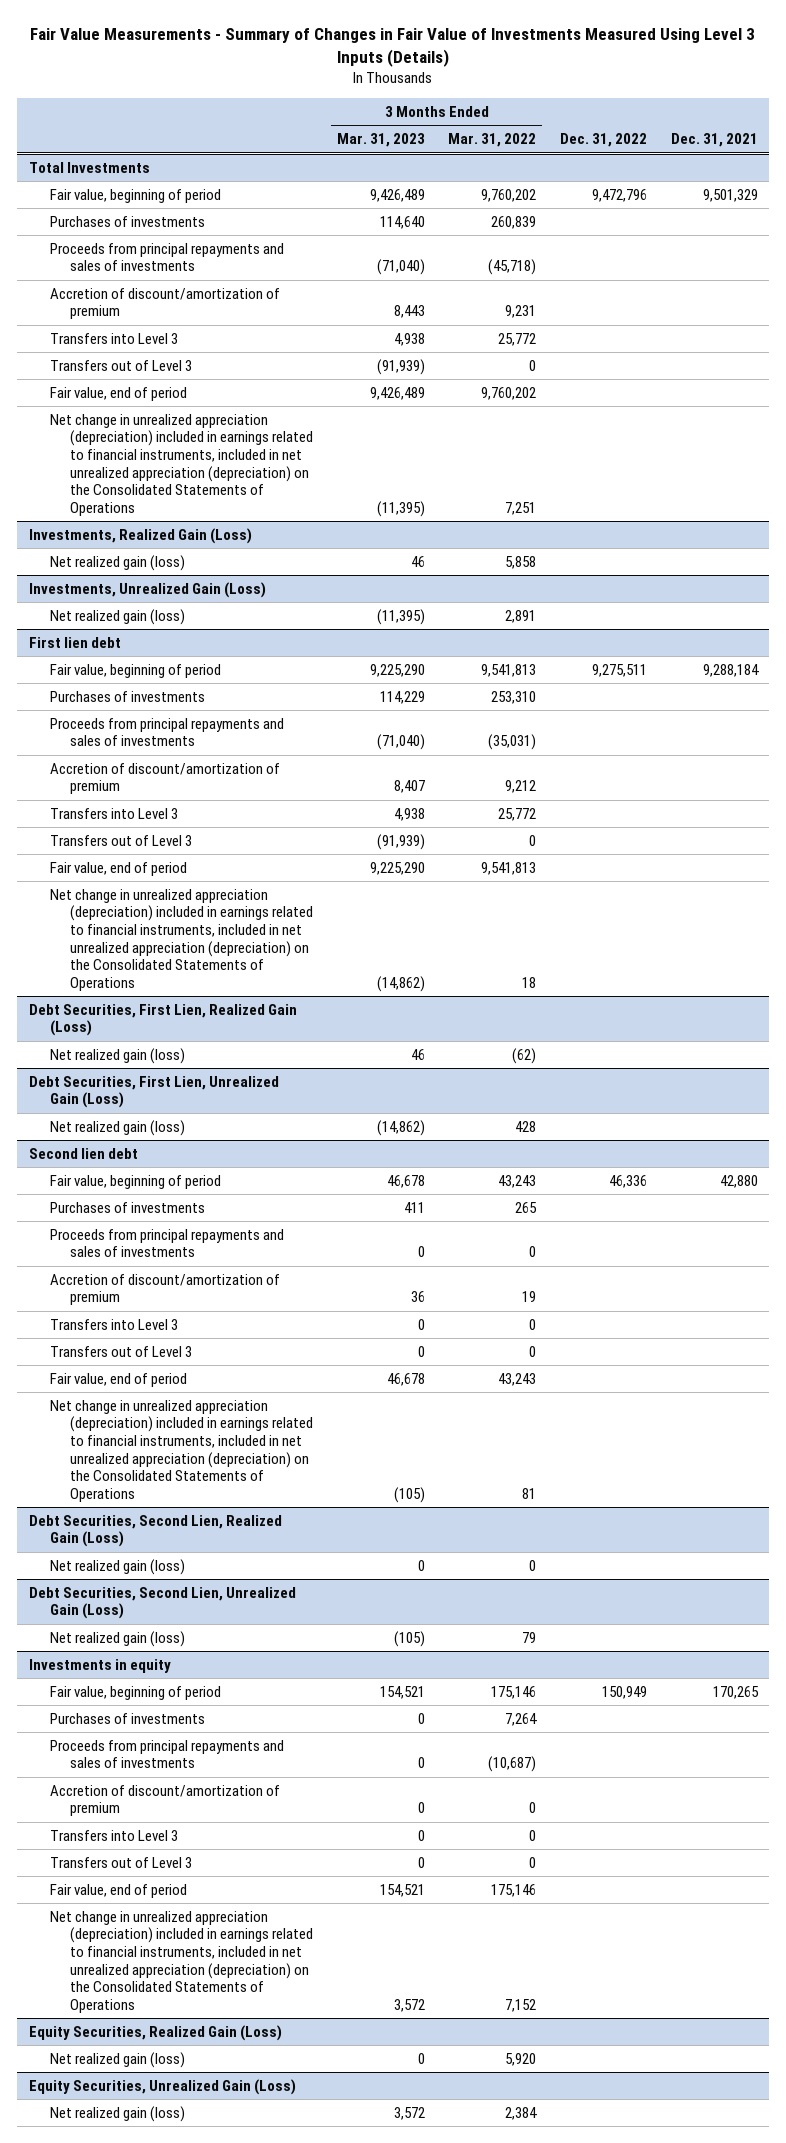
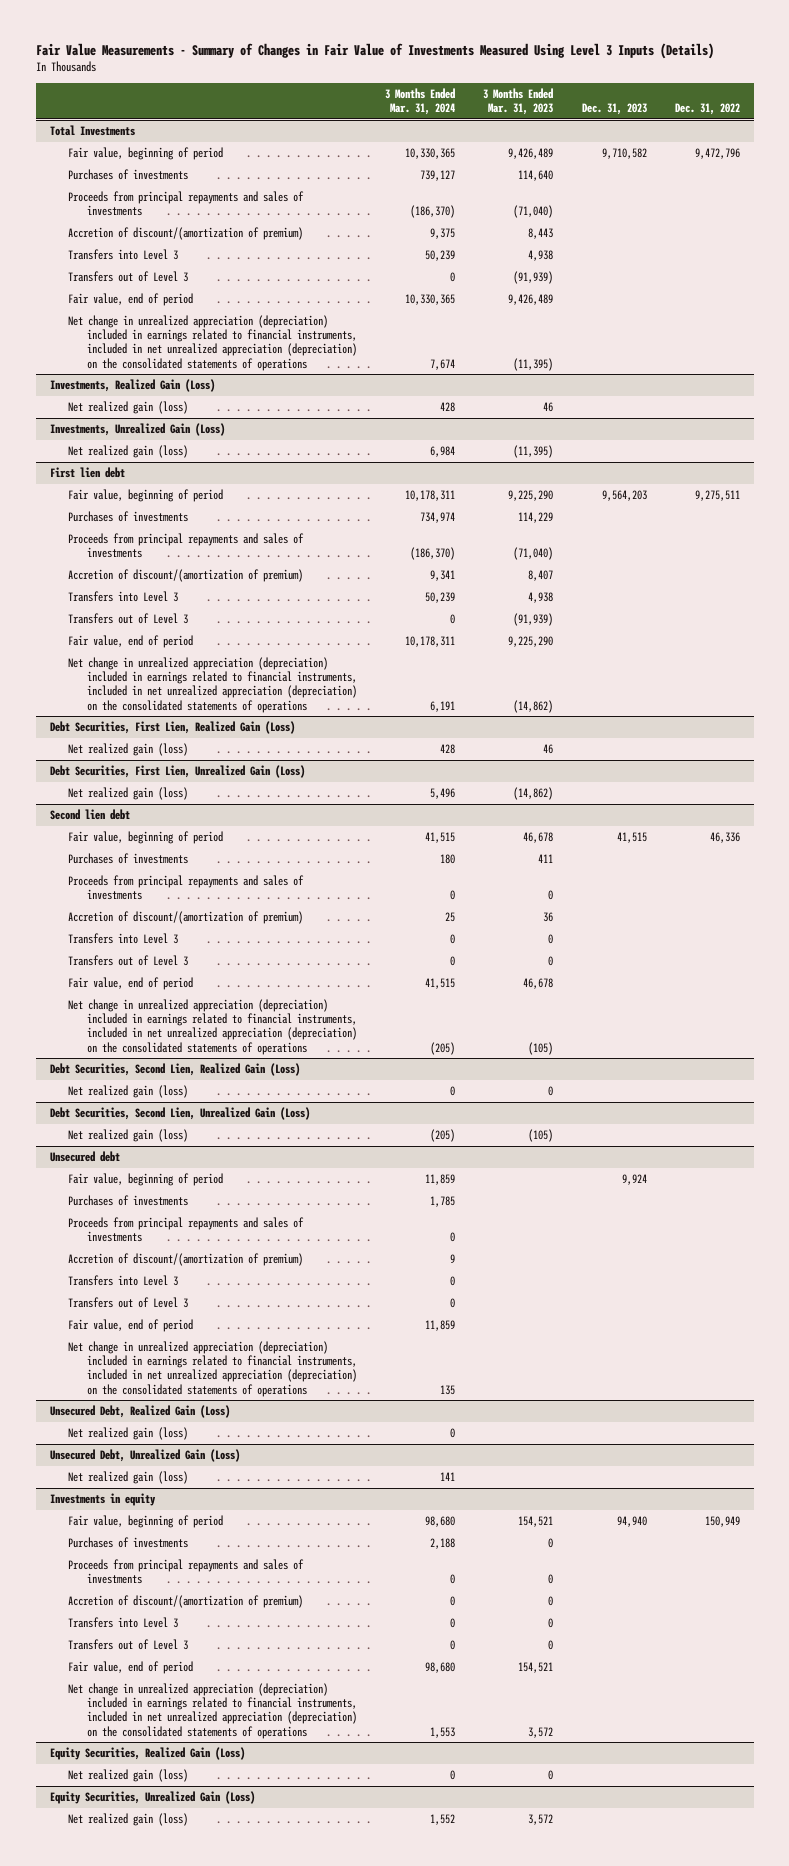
[448,133,537,148] Mar. 31, 2022 -> none
[670,133,758,148] Dec. 31, 2021 -> none
none -> [385,88,456,116] 3 Months Ended Mar. 31, 2024
none -> [581,103,647,116] Dec. 31, 2023
[49,287,280,320] Accretion of discount/amortization of premium -> [68,227,304,241] Accretion of discount/(amortization of premium)
[49,413,314,516] Net change in unrealized appreciation (depreciation) included in earnings related to financial instruments, included in net unrealized appreciation (depreciation) on the Consolidated Statements of Operations -> [68,315,358,371] Net change in unrealized appreciation (depreciation) included in earnings related to financial instruments, included in net unrealized appreciation (depreciation) on the consolidated statements of operations
[49,762,280,795] Accretion of discount/amortization of premium -> [68,569,304,583] Accretion of discount/(amortization of premium)
[49,888,314,991] Net change in unrealized appreciation (depreciation) included in earnings related to financial instruments, included in net unrealized appreciation (depreciation) on the Consolidated Statements of Operations -> [68,657,358,713] Net change in unrealized appreciation (depreciation) included in earnings related to financial instruments, included in net unrealized appreciation (depreciation) on the consolidated statements of operations
[49,1273,280,1306] Accretion of discount/amortization of premium -> [68,911,304,925] Accretion of discount/(amortization of premium)
[49,1399,314,1502] Net change in unrealized appreciation (depreciation) included in earnings related to financial instruments, included in net unrealized appreciation (depreciation) on the Consolidated Statements of Operations -> [68,999,358,1055] Net change in unrealized appreciation (depreciation) included in earnings related to financial instruments, included in net unrealized appreciation (depreciation) on the consolidated statements of operations
none -> [49,1151,120,1163] Unsecured debt
none -> [68,1173,224,1187] Fair value, beginning of period
none -> [68,1195,189,1207] Purchases of investments
none -> [68,1217,305,1243] Proceeds from principal repayments and sales of investments
none -> [68,1253,304,1267] Accretion of discount/(amortization of premium)
none -> [68,1275,179,1287] Transfers into Level 3
none -> [68,1297,189,1309] Transfers out of Level 3
none -> [68,1319,194,1333] Fair value, end of period
none -> [68,1341,358,1397] Net change in unrealized appreciation (depreciation) included in earnings related to financial instruments, included in net unrealized appreciation (depreciation) on the consolidated statements of operations
none -> [49,1405,230,1419] Unsecured Debt, Realized Gain (Loss)
none -> [68,1427,189,1441] Net realized gain (loss)
none -> [49,1449,240,1463] Unsecured Debt, Unrealized Gain (Loss)
none -> [68,1471,189,1485] Net realized gain (loss)
[49,1784,280,1817] Accretion of discount/amortization of premium -> [68,1595,304,1609] Accretion of discount/(amortization of premium)
[49,1910,314,2013] Net change in unrealized appreciation (depreciation) included in earnings related to financial instruments, included in net unrealized appreciation (depreciation) on the Consolidated Statements of Operations -> [68,1683,358,1739] Net change in unrealized appreciation (depreciation) included in earnings related to financial instruments, included in net unrealized appreciation (depreciation) on the consolidated statements of operations

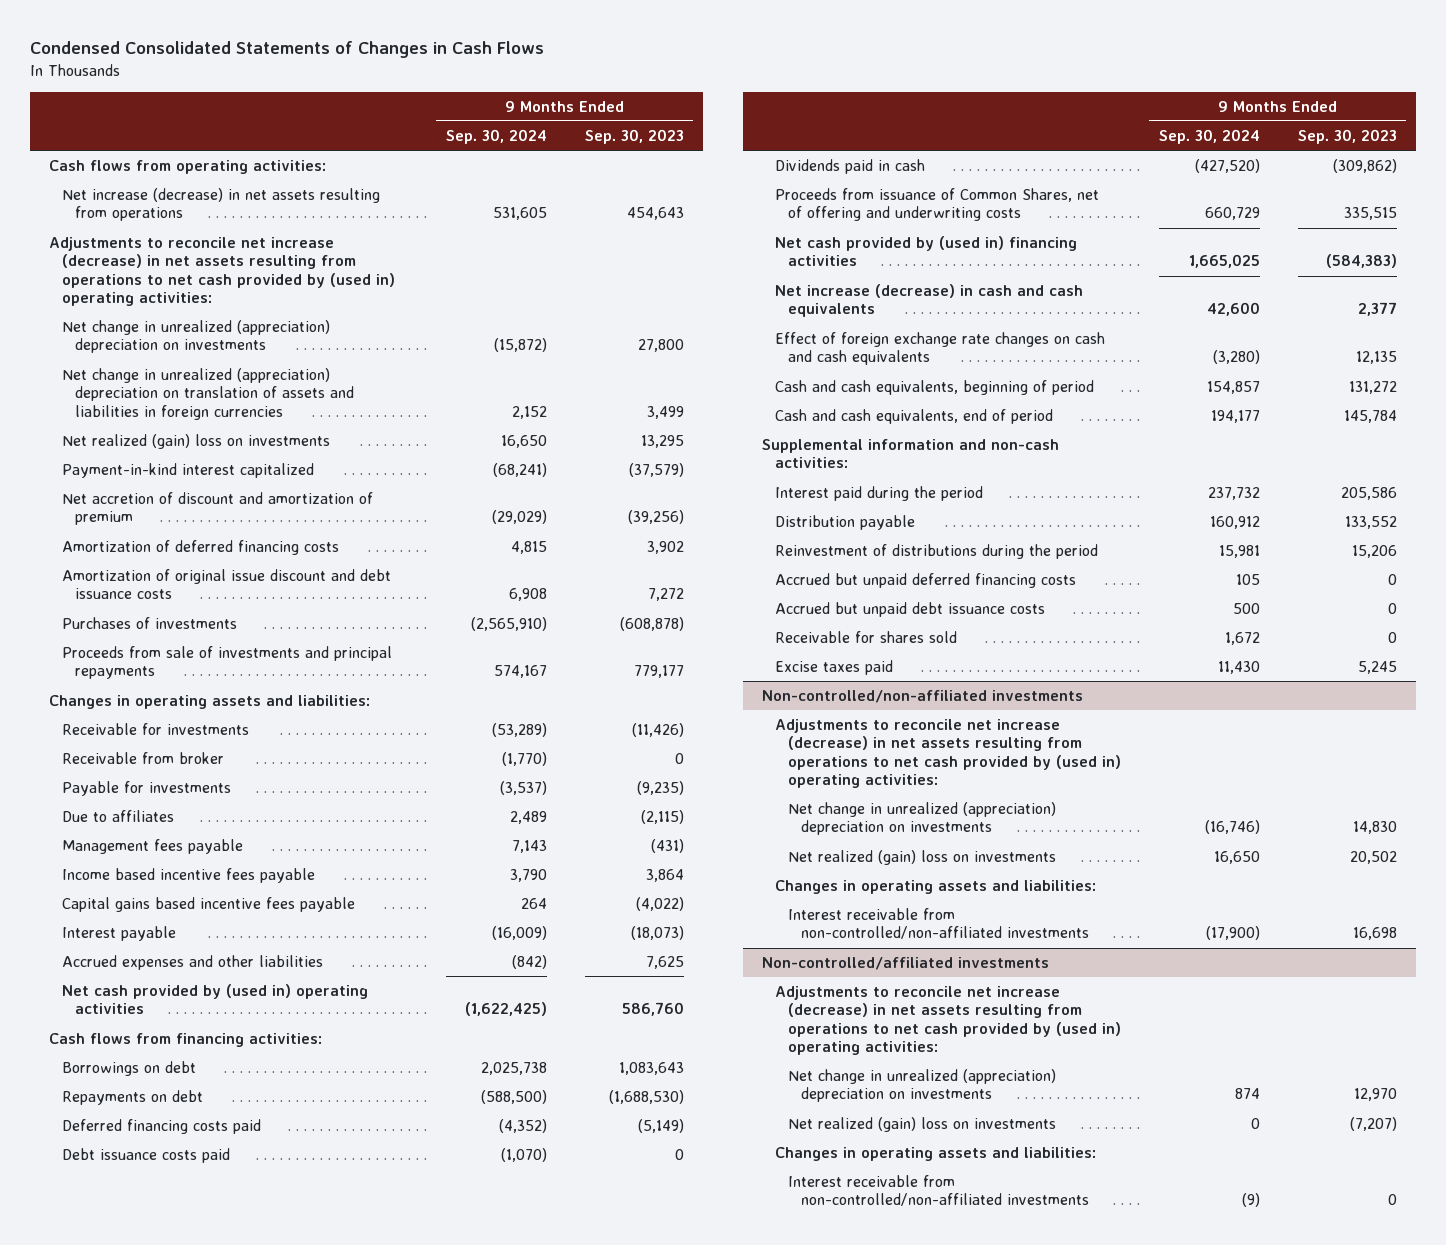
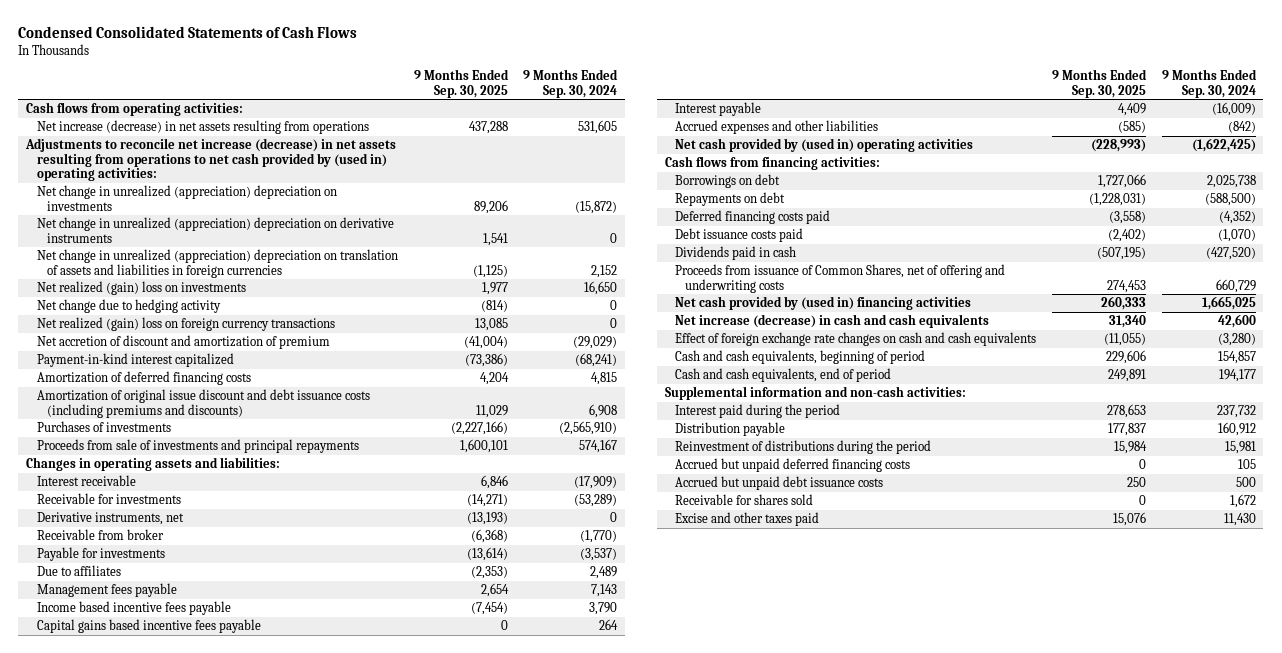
[29,41,544,59] Condensed Consolidated Statements of Changes in Cash Flows -> [18,25,358,38] Condensed Consolidated Statements of Cash Flows
[584,129,684,145] Sep. 30, 2023 -> none
none -> [413,69,509,98] 9 Months Ended Sep. 30, 2025
none -> [36,217,394,243] Net change in unrealized (appreciation) depreciation on derivative instruments
none -> [36,299,221,314] Net change due to hedging activity
none -> [36,317,335,332] Net realized (gain) loss on foreign currency transactions
[61,463,314,479] Payment-in-kind interest capitalized -> [36,353,234,368] Payment-in-kind interest capitalized
[61,569,391,600] Amortization of original issue discount and debt issuance costs -> [36,389,370,418] Amortization of original issue discount and debt issuance costs (including premiums and discounts)
none -> [36,475,136,487] Interest receivable
none -> [36,512,184,526] Derivative instruments, net
[761,690,1083,704] Non-controlled/non-affiliated investments -> none
[774,719,1121,789] Adjustments to reconcile net increase (decrease) in net assets resulting from operations to net cash provided by (used in) operating activities: -> none
[787,802,1056,836] Net change in unrealized (appreciation) depreciation on investments -> none
[787,850,1056,866] Net realized (gain) loss on investments -> none
[774,880,1096,895] Changes in operating assets and liabilities: -> none
[787,908,1089,940] Interest receivable from non-controlled/non-affiliated investments -> none
[761,957,1049,971] Non-controlled/affiliated investments -> none
[774,986,1121,1056] Adjustments to reconcile net increase (decrease) in net assets resulting from operations to net cash provided by (used in) operating activities: -> none
[787,1069,1056,1103] Net change in unrealized (appreciation) depreciation on investments -> none
[787,1117,1056,1133] Net realized (gain) loss on investments -> none
[774,1147,1096,1162] Changes in operating assets and liabilities: -> none
[787,1175,1089,1207] Interest receivable from non-controlled/non-affiliated investments -> none
[774,660,893,676] Excise taxes paid -> [674,512,819,527] Excise and other taxes paid

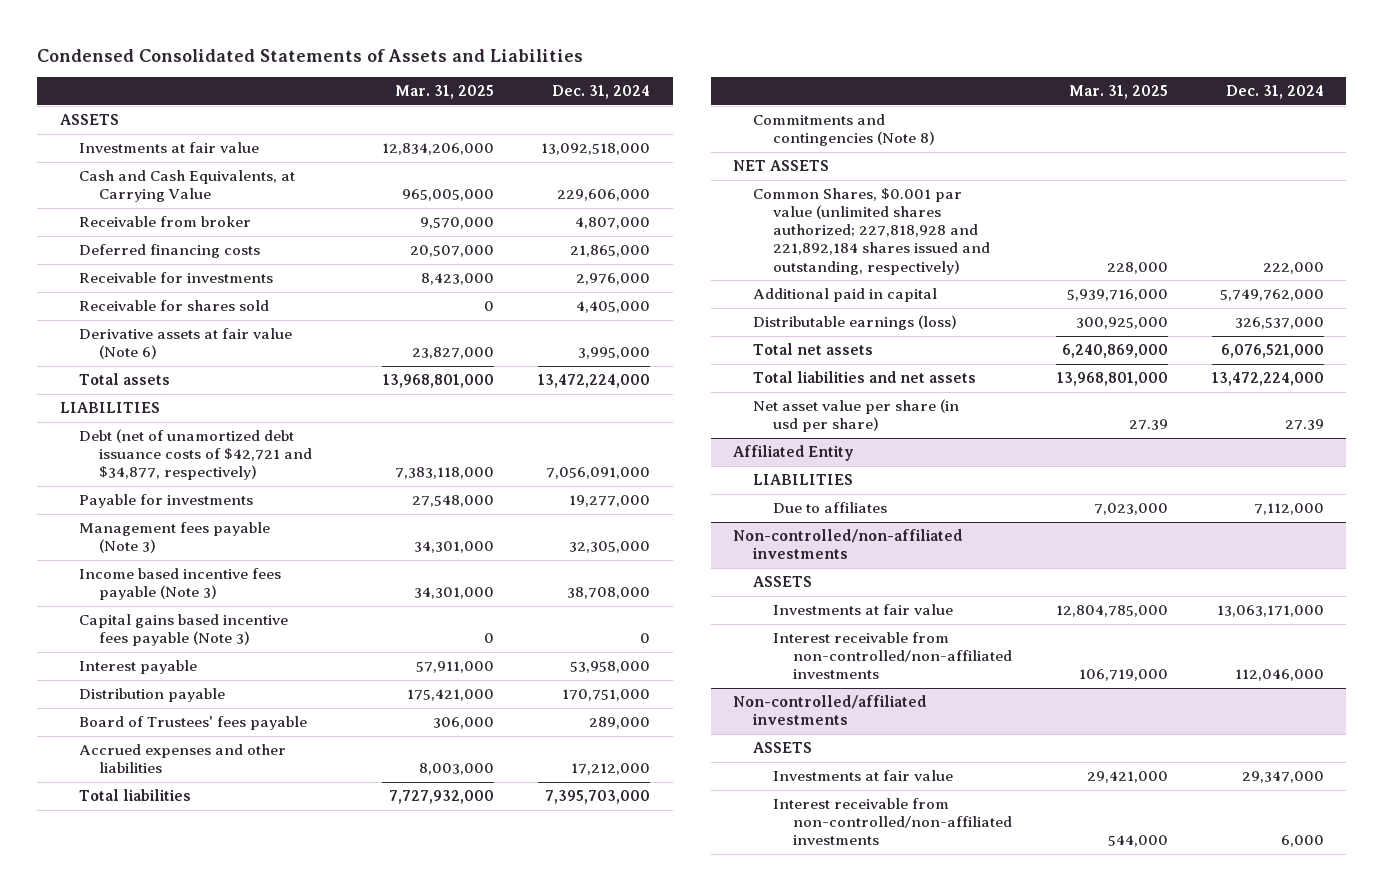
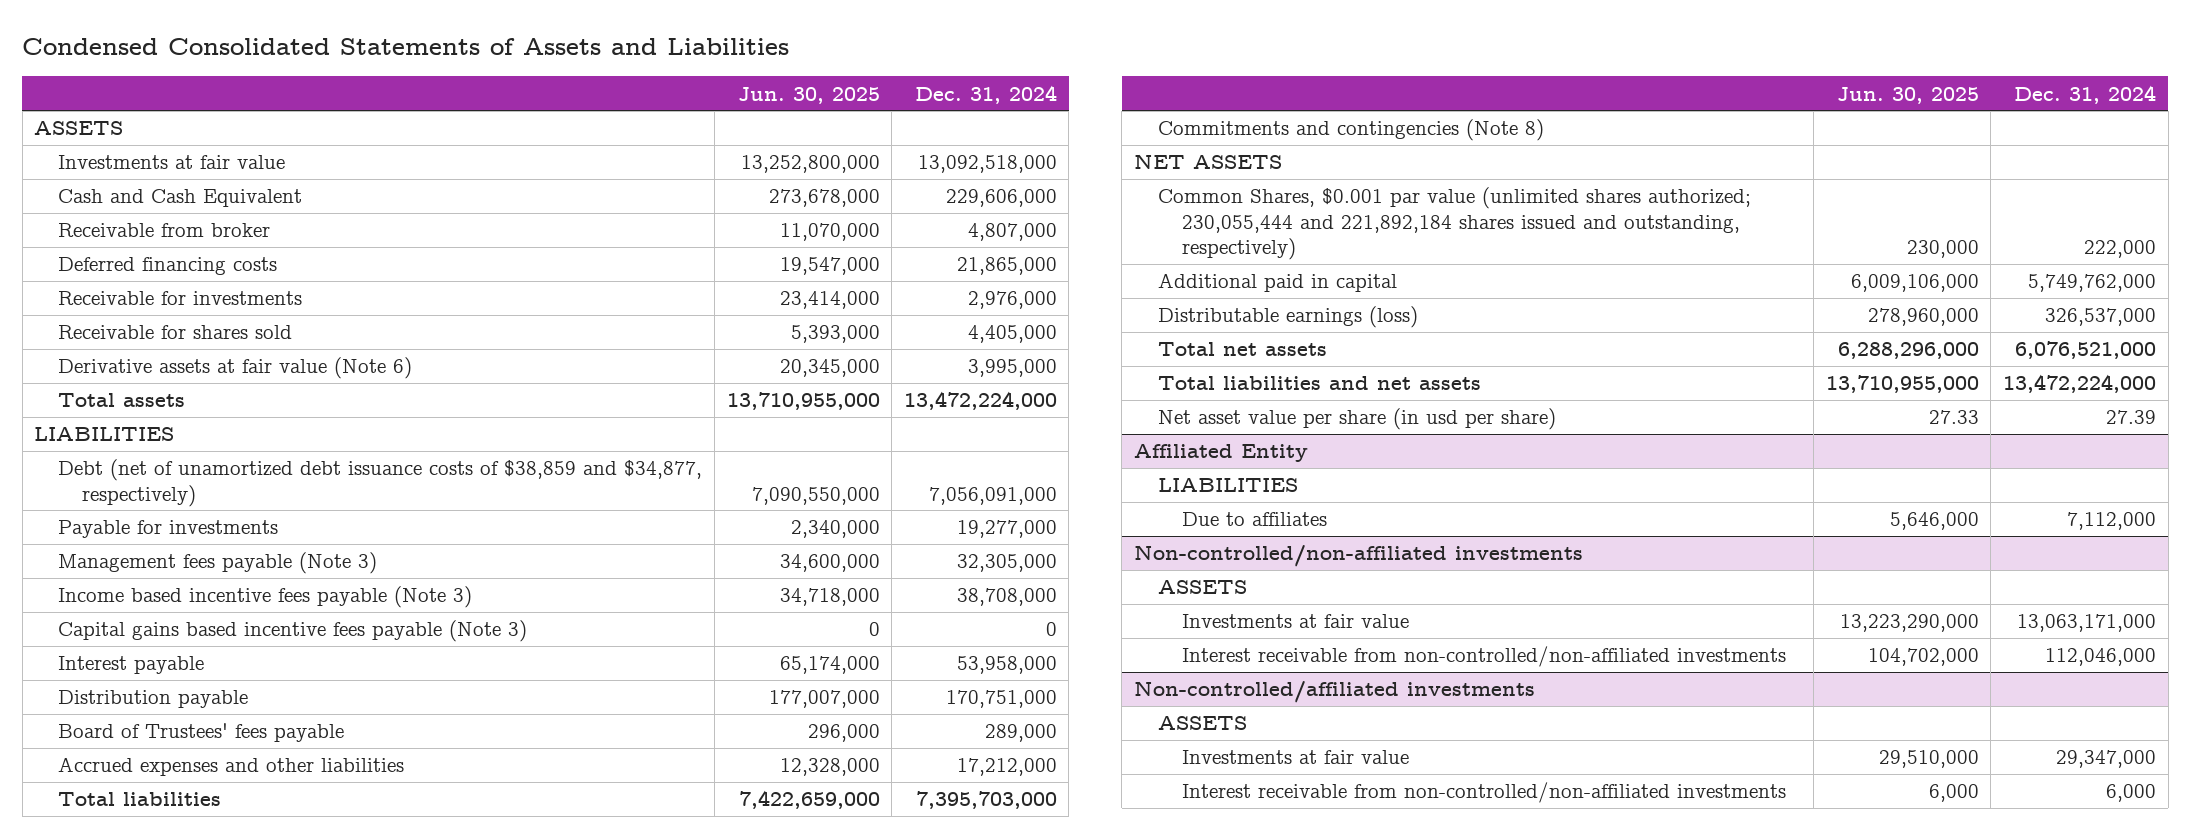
[395,85,495,100] Mar. 31, 2025 -> none
none -> [737,86,880,104] Jun. 30, 2025
[79,170,296,203] Cash and Cash Equivalents, at Carrying Value -> [58,189,303,208] Cash and Cash Equivalent
[79,429,313,481] Debt (net of unamortized debt issuance costs of $42,721 and $34,877, respectively) -> [58,459,703,507] Debt (net of unamortized debt issuance costs of $38,859 and $34,877, respectively)
[753,188,990,275] Common Shares, $0.001 par value (unlimited shares authorized; 227,818,928 and 221,892,184 shares issued and outstanding, respectively) -> [1157,187,1751,261] Common Shares, $0.001 par value (unlimited shares authorized; 230,055,444 and 221,892,184 shares issued and outstanding, respectively)

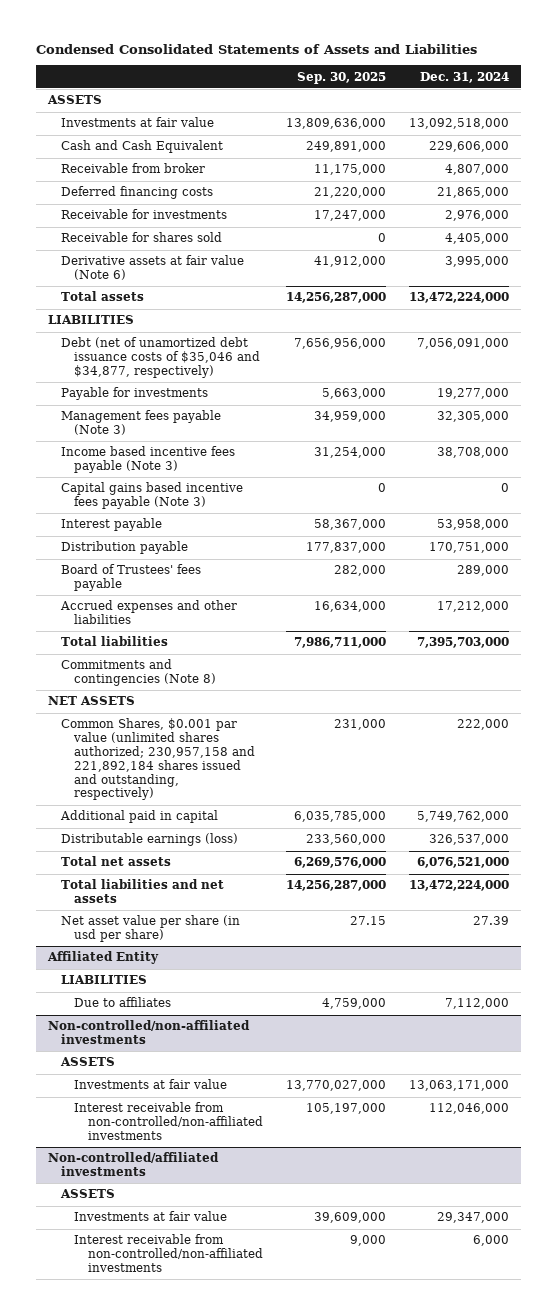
[737,86,880,104] Jun. 30, 2025 -> none
none -> [296,71,386,84] Sep. 30, 2025
[58,459,703,507] Debt (net of unamortized debt issuance costs of $38,859 and $34,877, respectively) -> [61,337,261,378] Debt (net of unamortized debt issuance costs of $35,046 and $34,877, respectively)
[1157,187,1751,261] Common Shares, $0.001 par value (unlimited shares authorized; 230,055,444 and 221,892,184 shares issued and outstanding, respectively) -> [61,718,256,801] Common Shares, $0.001 par value (unlimited shares authorized; 230,957,158 and 221,892,184 shares issued and outstanding, respectively)

